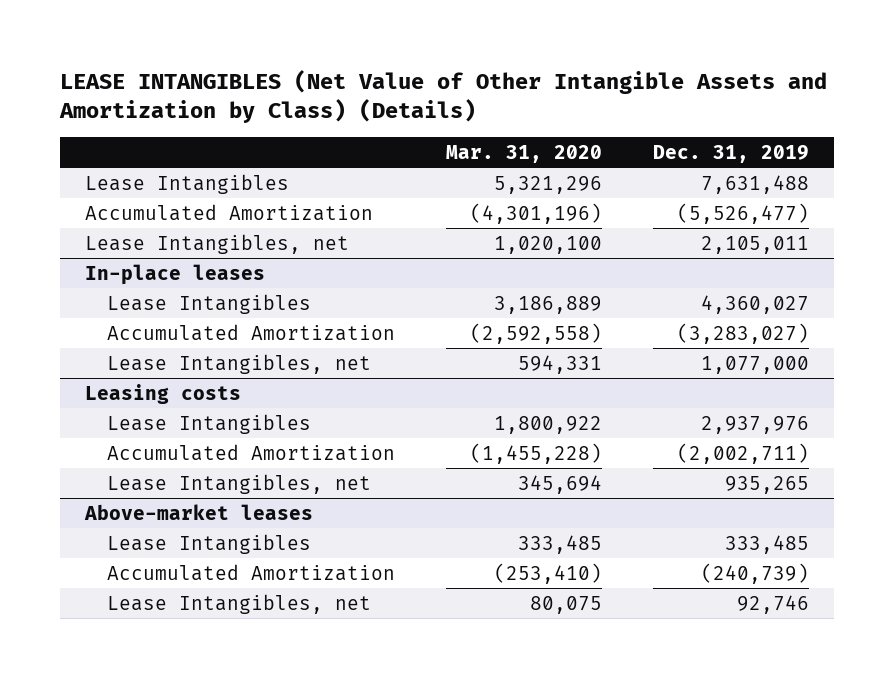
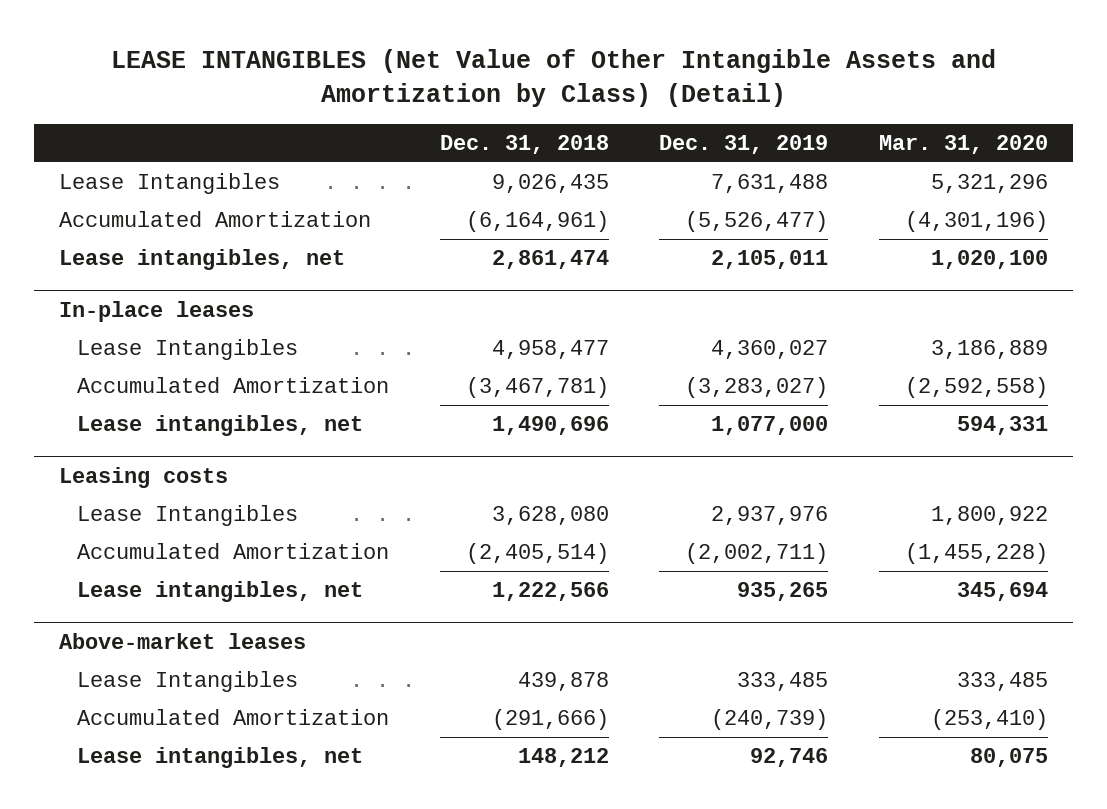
[59,70,828,124] LEASE INTANGIBLES (Net Value of Other Intangible Assets and Amortization by Class) (Details) -> [110,48,996,107] LEASE INTANGIBLES (Net Value of Other Intangible Assets and Amortization by Class) (Detail)
none -> [439,134,609,154] Dec. 31, 2018
[85,233,350,254] Lease Intangibles, net -> [59,249,346,271] Lease intangibles, net
[107,353,372,374] Lease Intangibles, net -> [77,415,364,437] Lease intangibles, net
[107,473,372,494] Lease Intangibles, net -> [77,581,364,603] Lease intangibles, net
[107,593,372,614] Lease Intangibles, net -> [77,747,364,769] Lease intangibles, net

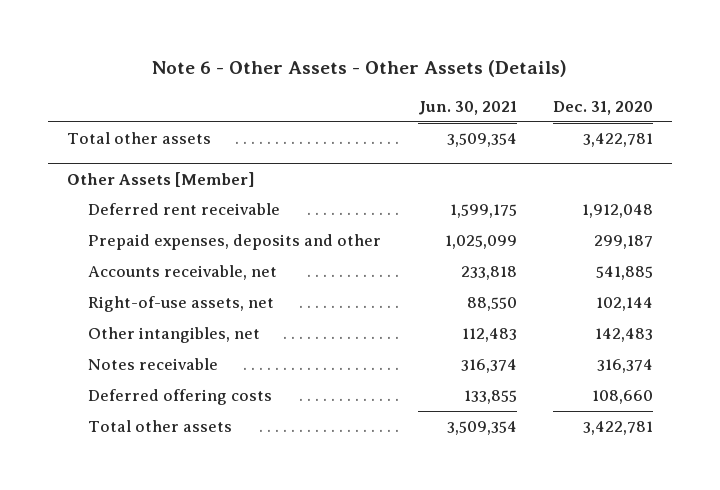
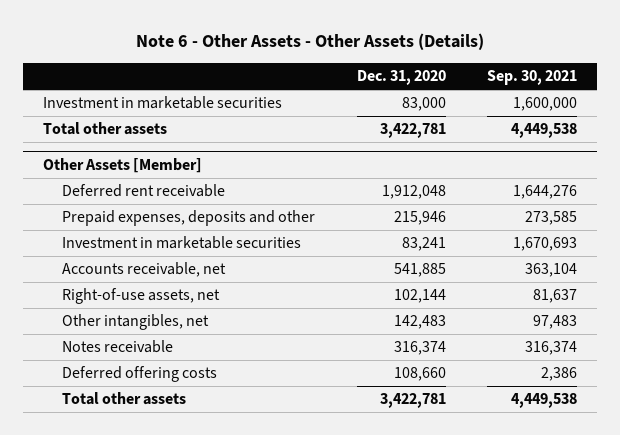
[417,101,517,116] Jun. 30, 2021 -> none
none -> [486,70,577,86] Sep. 30, 2021
none -> [43,96,283,110] Investment in marketable securities
[594,235,654,250] 299,187 -> [393,211,446,226] 215,946
none -> [62,236,302,250] Investment in marketable securities

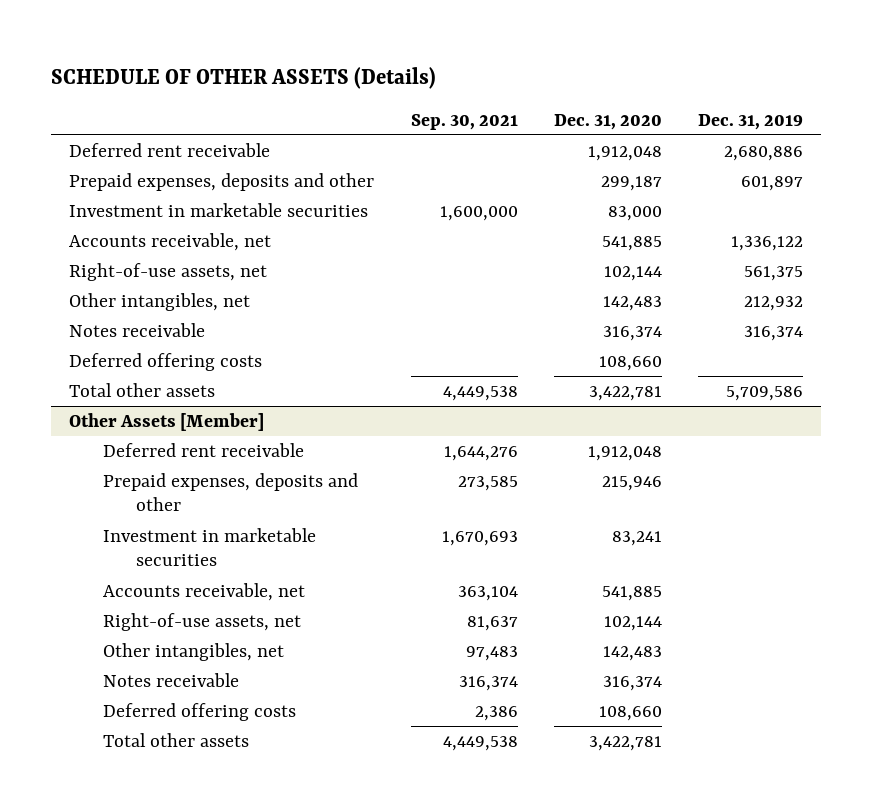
[136,33,485,51] Note 6 - Other Assets - Other Assets (Details) -> [51,66,437,89] SCHEDULE OF OTHER ASSETS (Details)
none -> [698,113,804,130] Dec. 31, 2019
none -> [69,143,271,158] Deferred rent receivable
none -> [69,173,375,192] Prepaid expenses, deposits and other
none -> [69,233,272,252] Accounts receivable, net
none -> [69,263,268,282] Right-of-use assets, net
none -> [69,293,251,312] Other intangibles, net
none -> [69,323,206,338] Notes receivable
none -> [69,353,263,372] Deferred offering costs

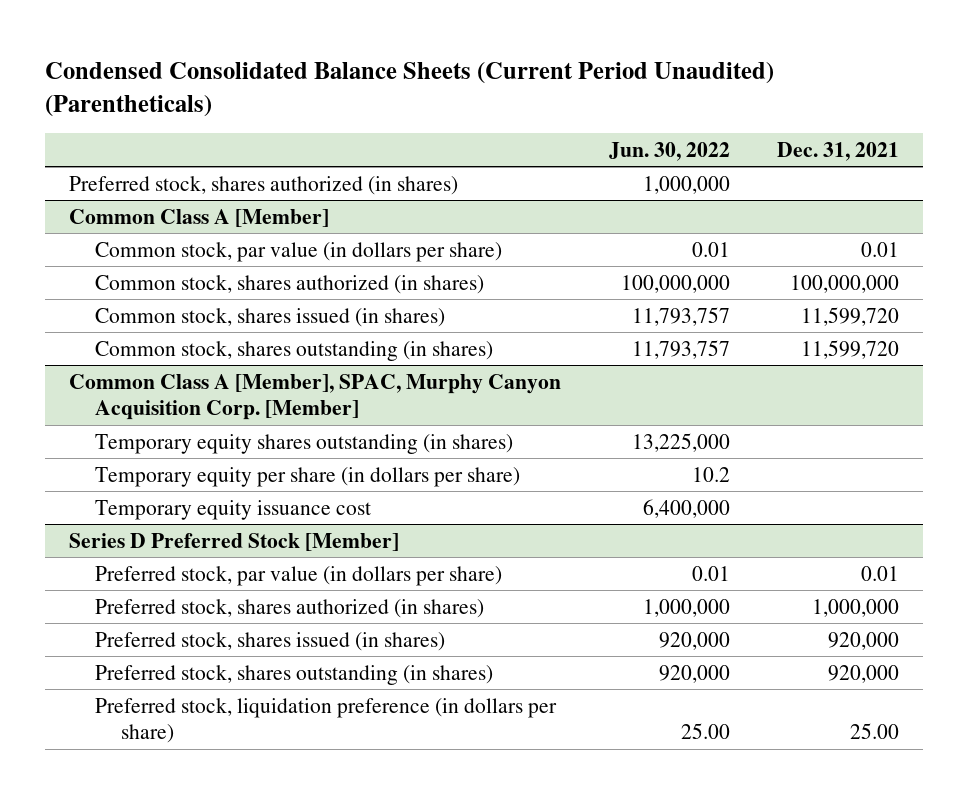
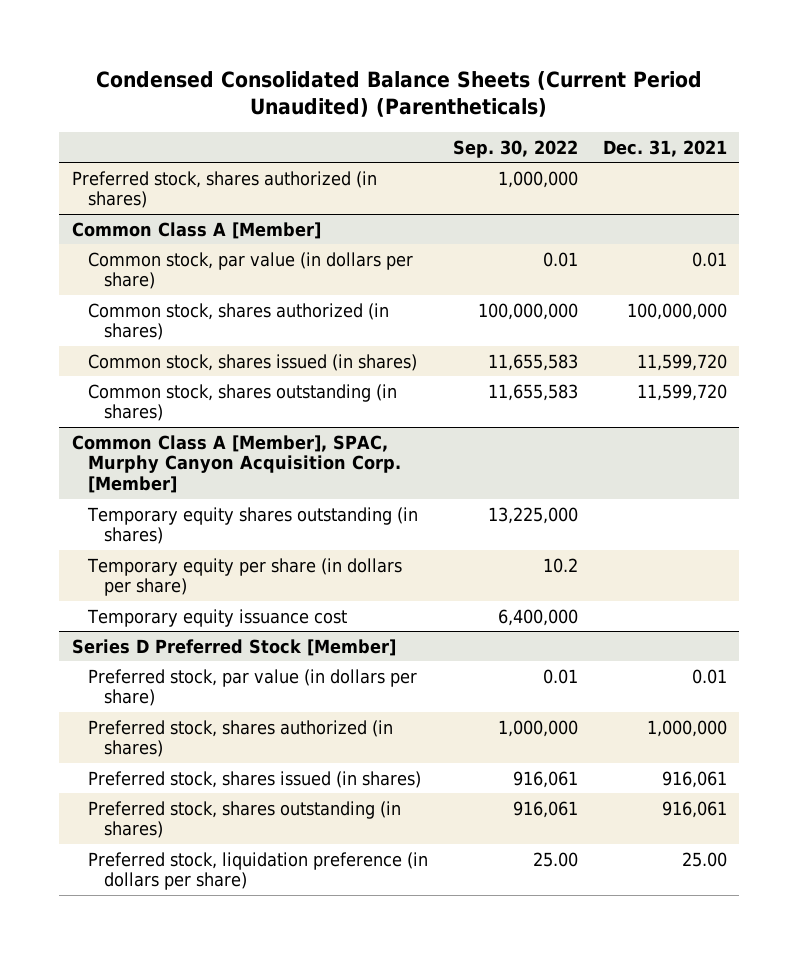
[608,141,730,161] Jun. 30, 2022 -> none
none -> [452,139,578,158] Sep. 30, 2022
[828,631,900,650] 920,000 -> [661,770,727,788] 916,061
[828,664,900,683] 920,000 -> [661,800,727,818] 916,061

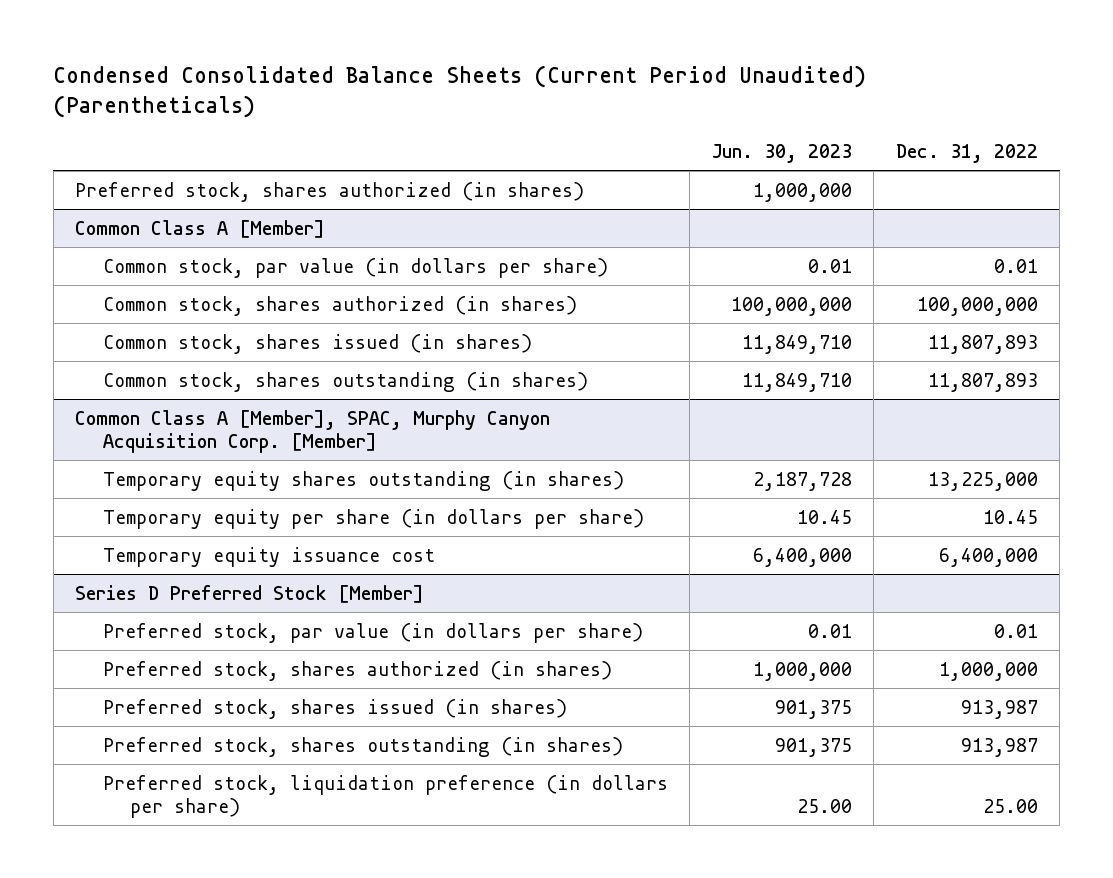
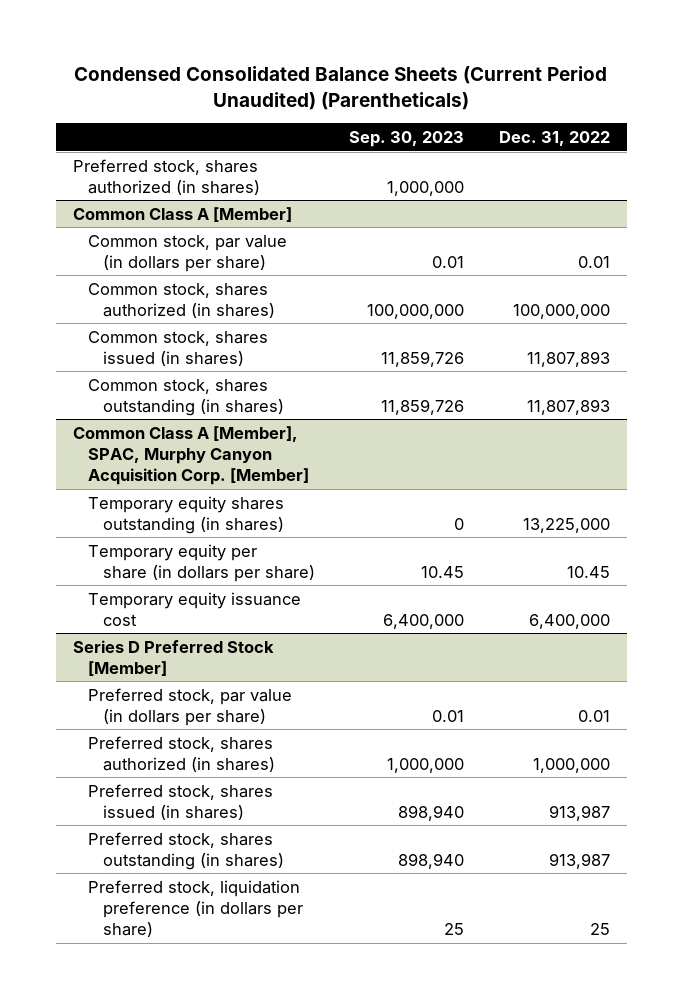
[711,143,852,163] Jun. 30, 2023 -> none
none -> [349,131,465,148] Sep. 30, 2023
[982,799,1038,814] 25.00 -> [589,922,610,935] 25

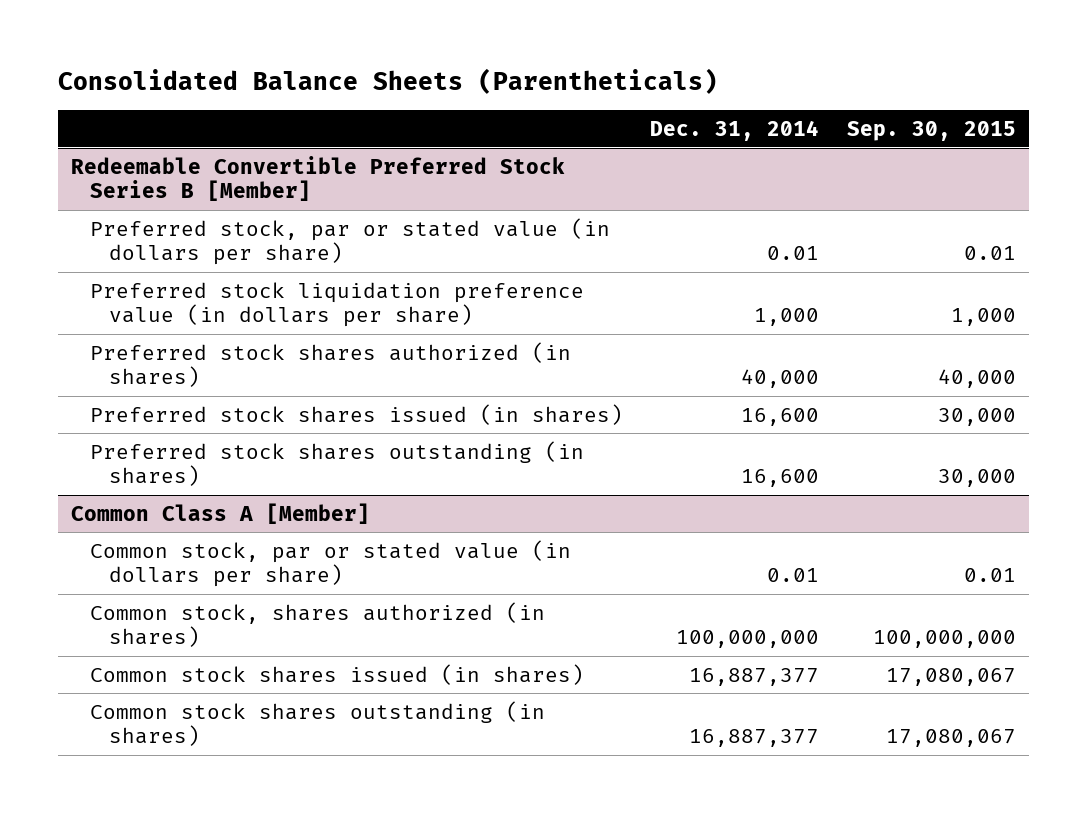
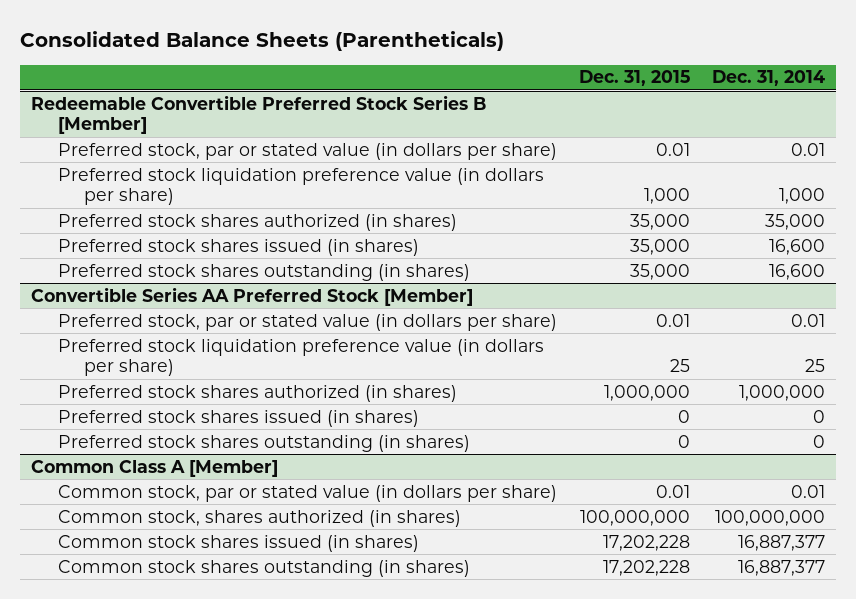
[846,120,1016,141] Sep. 30, 2015 -> none
none -> [578,70,690,87] Dec. 31, 2015
[741,369,820,389] 40,000 -> [765,213,826,230] 35,000
none -> [31,286,474,306] Convertible Series AA Preferred Stock [Member]
none -> [57,313,557,331] Preferred stock, par or stated value (in dollars per share)
none -> [57,338,544,377] Preferred stock liquidation preference value (in dollars per share)
none -> [57,384,457,402] Preferred stock shares authorized (in shares)
none -> [57,409,419,427] Preferred stock shares issued (in shares)
none -> [57,434,470,452] Preferred stock shares outstanding (in shares)

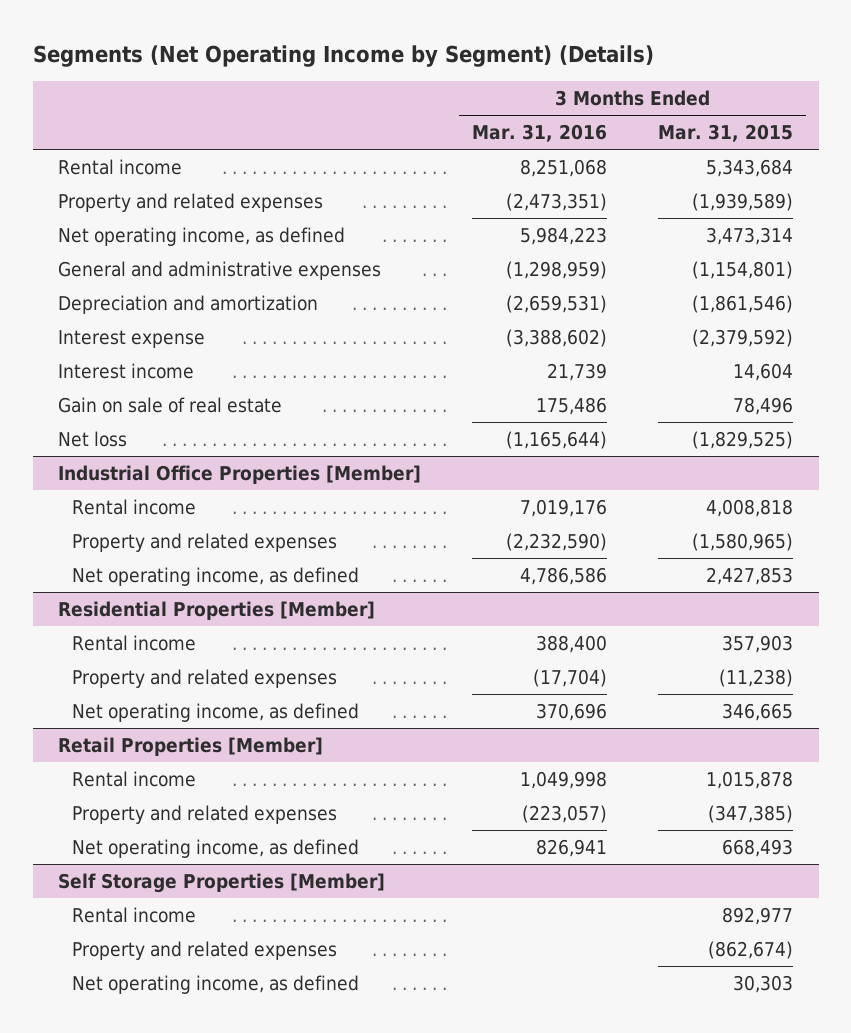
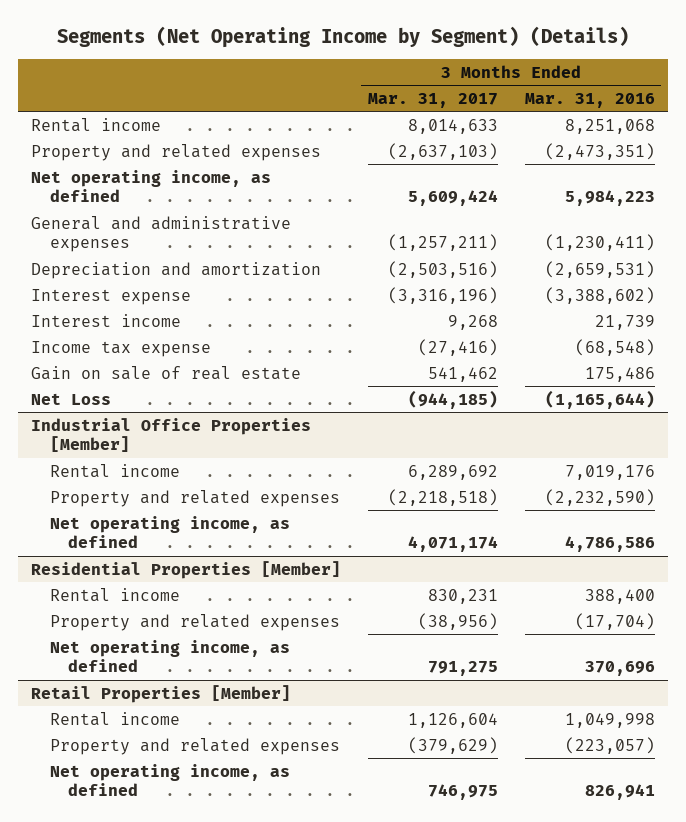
[658,123,794,142] Mar. 31, 2015 -> none
none -> [368,92,499,108] Mar. 31, 2017
[506,260,608,279] (1,298,959) -> [544,234,655,252] (1,230,411)
none -> [31,340,212,357] Income tax expense
[58,430,128,447] Net loss -> [31,392,112,405] Net Loss
[58,872,386,893] Self Storage Properties [Member] -> none
[72,906,197,923] Rental income -> none
[72,940,338,960] Property and related expenses -> none
[72,974,360,994] Net operating income, as defined -> none

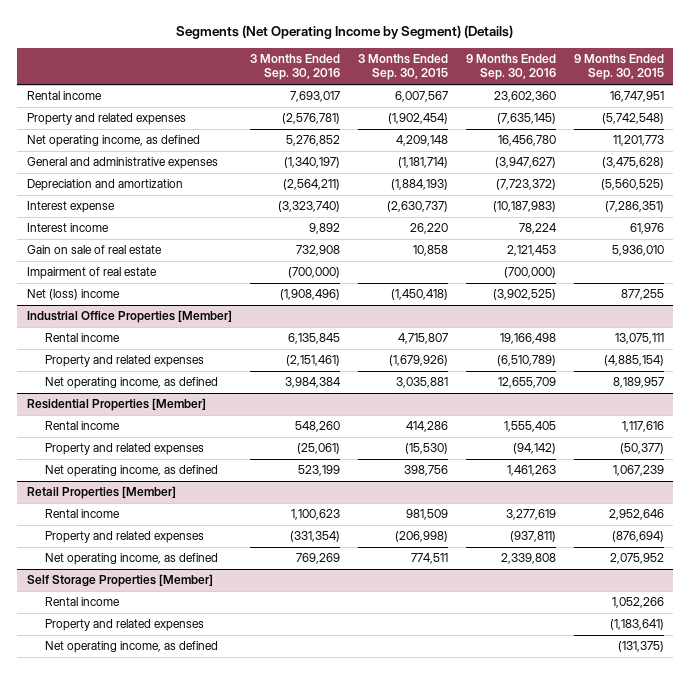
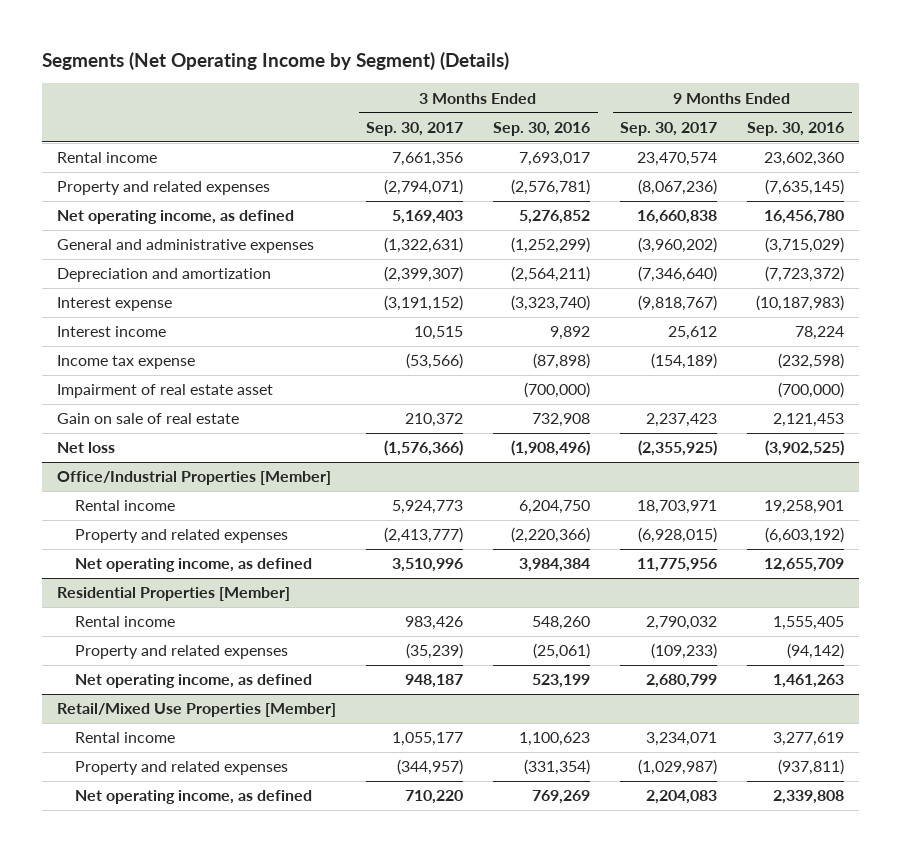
[357,53,448,81] 3 Months Ended Sep. 30, 2015 -> none
[574,53,665,81] 9 Months Ended Sep. 30, 2015 -> none
none -> [366,121,464,136] Sep. 30, 2017
none -> [620,121,718,136] Sep. 30, 2017
[283,157,340,169] (1,340,197) -> [511,237,591,254] (1,252,299)
[494,157,556,169] (3,947,627) -> [765,237,845,254] (3,715,029)
none -> [57,355,196,370] Income tax expense
none -> [57,384,274,399] Impairment of real estate asset
[26,267,157,280] Impairment of real estate -> none
[26,289,120,301] Net (loss) income -> [57,442,116,454] Net loss
[26,310,232,324] Industrial Office Properties [Member] -> [57,471,332,486] Office/Industrial Properties [Member]
[287,333,340,345] 6,135,845 -> [519,500,591,515] 6,204,750
[499,333,556,345] 19,166,498 -> [764,500,845,515] 19,258,901
[285,355,340,367] (2,151,461) -> [511,527,591,544] (2,220,366)
[496,355,556,367] (6,510,789) -> [765,527,845,544] (6,603,192)
[26,486,176,500] Retail Properties [Member] -> [57,703,337,718] Retail/Mixed Use Properties [Member]
[26,574,213,588] Self Storage Properties [Member] -> none
[45,597,121,607] Rental income -> none
[45,619,205,632] Property and related expenses -> none
[45,641,219,654] Net operating income, as defined -> none

